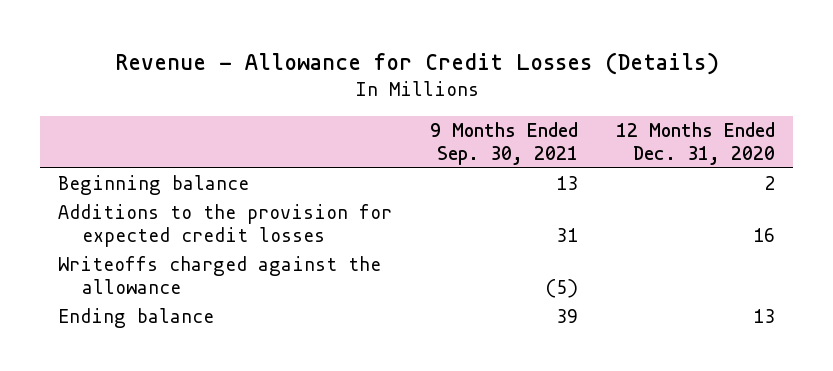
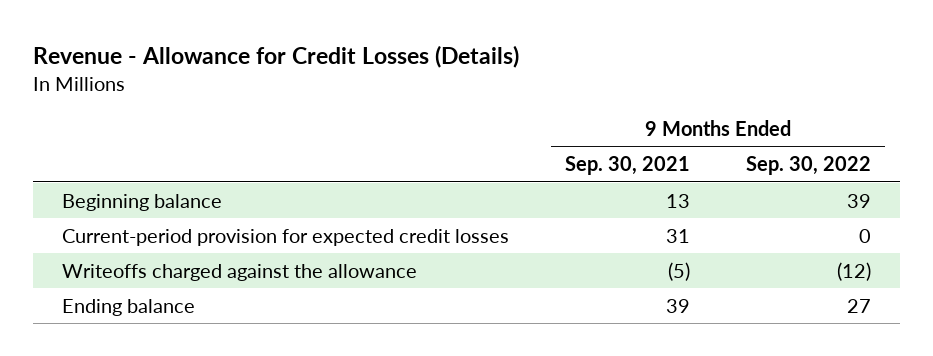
[615,121,775,165] 12 Months Ended Dec. 31, 2020 -> none
none -> [746,156,872,176] Sep. 30, 2022
[58,203,393,248] Additions to the provision for expected credit losses -> [61,228,509,246] Current-period provision for expected credit losses

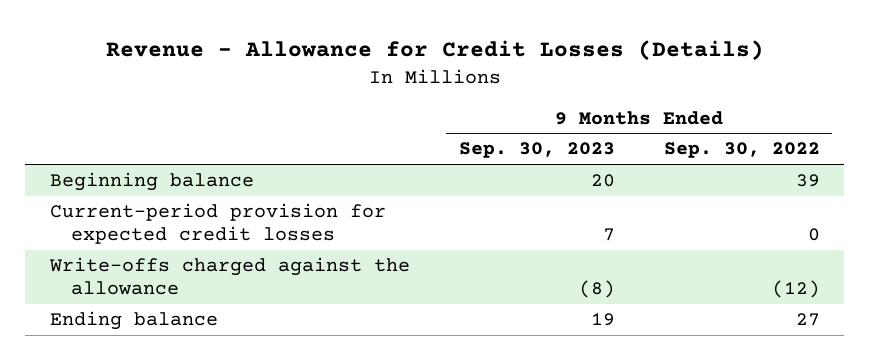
[564,156,690,176] Sep. 30, 2021 -> none
none -> [458,142,615,159] Sep. 30, 2023
[61,263,417,281] Writeoffs charged against the allowance -> [48,257,410,296] Write-offs charged against the allowance

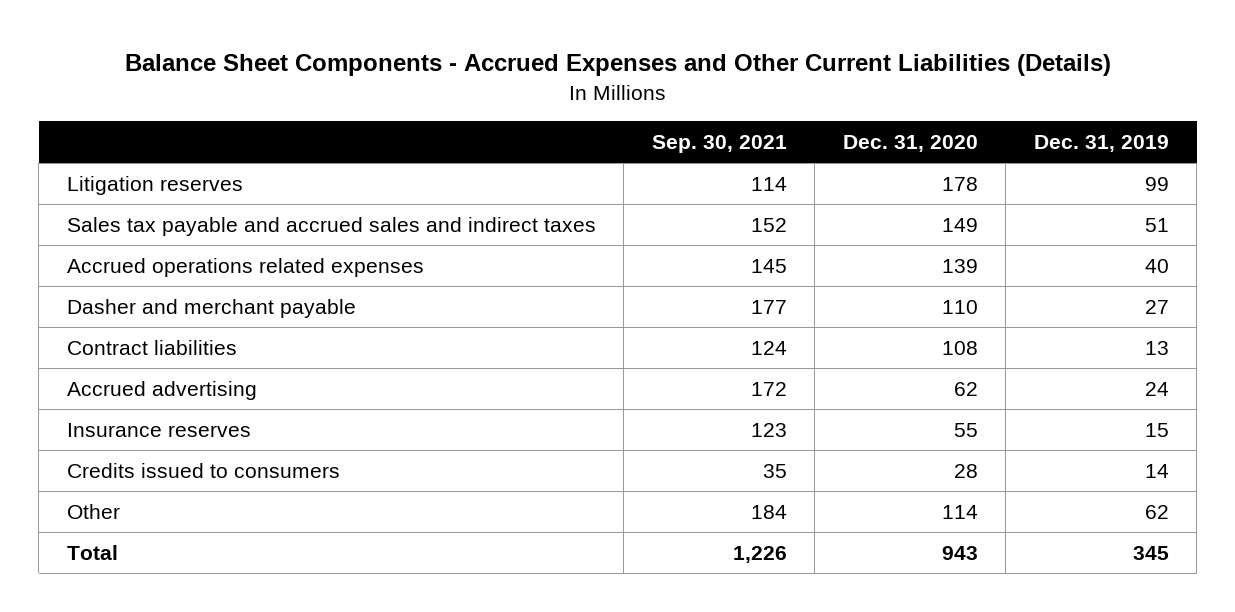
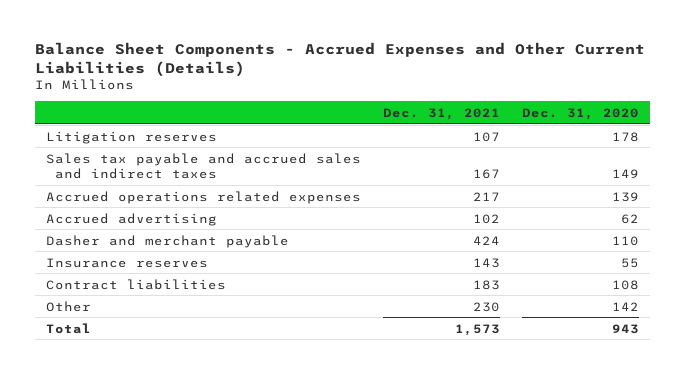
[651,134,787,153] Sep. 30, 2021 -> none
[1033,134,1169,152] Dec. 31, 2019 -> none
none -> [382,107,500,120] Dec. 31, 2021
[66,298,356,318] Dasher and merchant payable -> [45,234,289,248] Dasher and merchant payable
[66,462,340,478] Credits issued to consumers -> none
[66,339,237,355] Contract liabilities -> [45,278,226,290] Contract liabilities
[941,504,978,519] 114 -> [611,301,639,311] 142

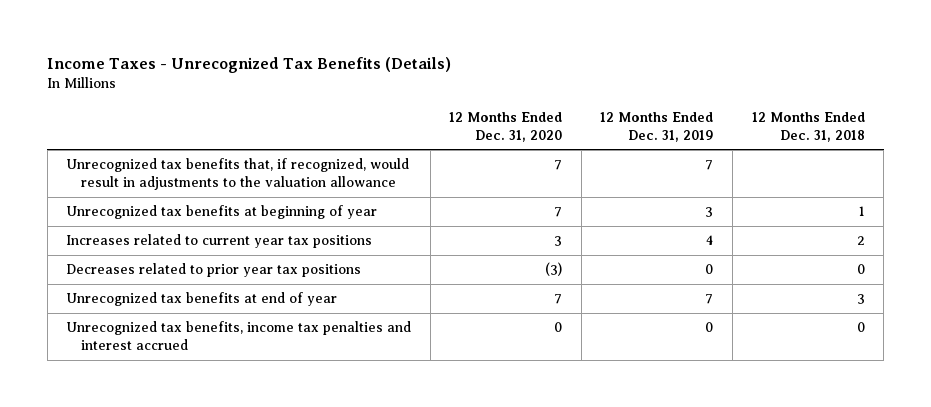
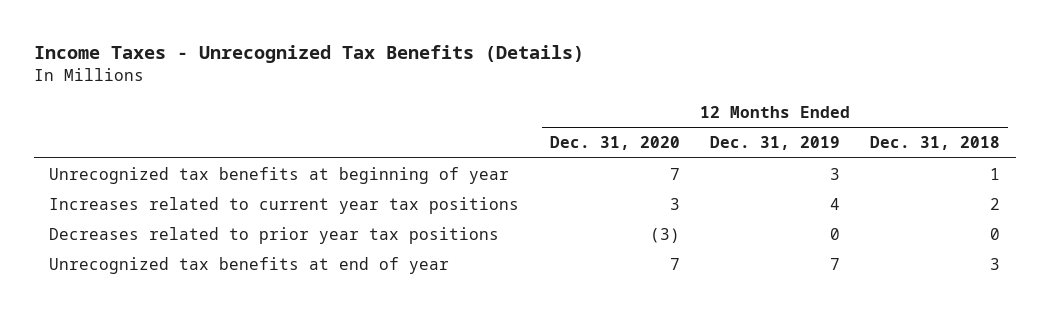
[66,158,410,191] Unrecognized tax benefits that, if recognized, would result in adjustments to the valuation allowance -> none
[66,321,412,351] Unrecognized tax benefits, income tax penalties and interest accrued -> none

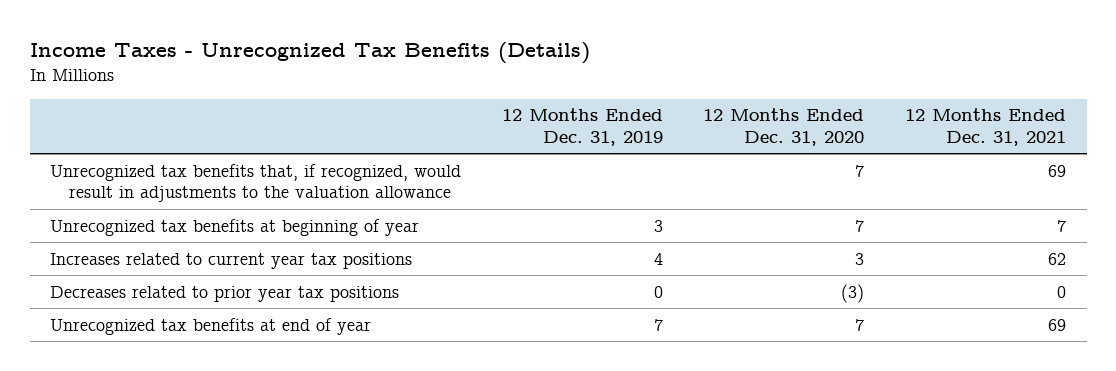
[870,136,1001,151] Dec. 31, 2018 -> none
none -> [905,108,1067,146] 12 Months Ended Dec. 31, 2021
none -> [49,163,461,203] Unrecognized tax benefits that, if recognized, would result in adjustments to the valuation allowance

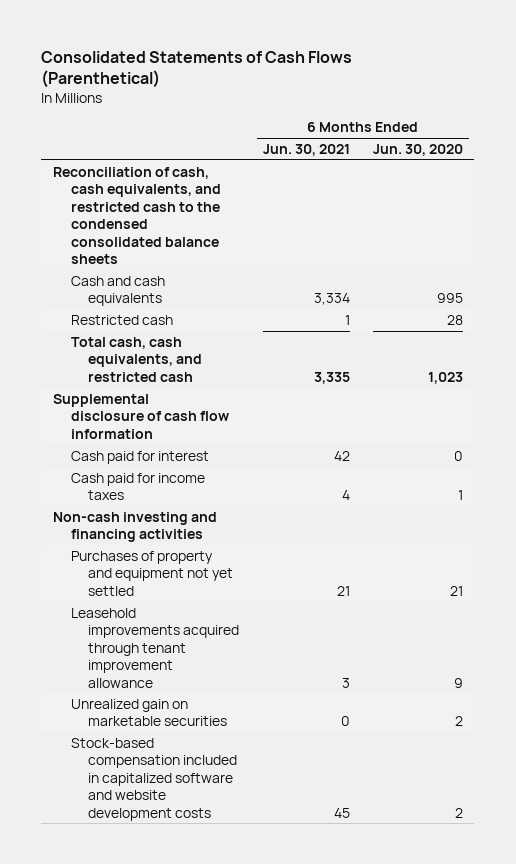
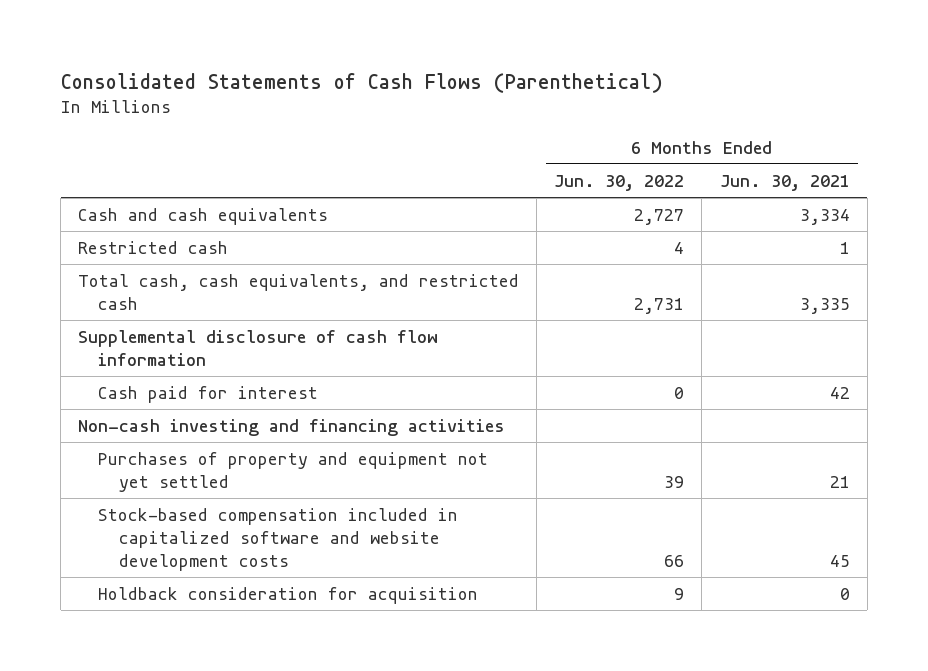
[372,143,463,156] Jun. 30, 2020 -> none
none -> [554,174,685,191] Jun. 30, 2022
[52,166,221,265] Reconciliation of cash, cash equivalents, and restricted cash to the condensed consolidated balance sheets -> none
[70,472,205,501] Cash paid for income taxes -> none
[70,607,240,688] Leasehold improvements acquired through tenant improvement allowance -> none
[70,698,228,727] Unrealized gain on marketable securities -> none
none -> [98,586,479,604] Holdback consideration for acquisition

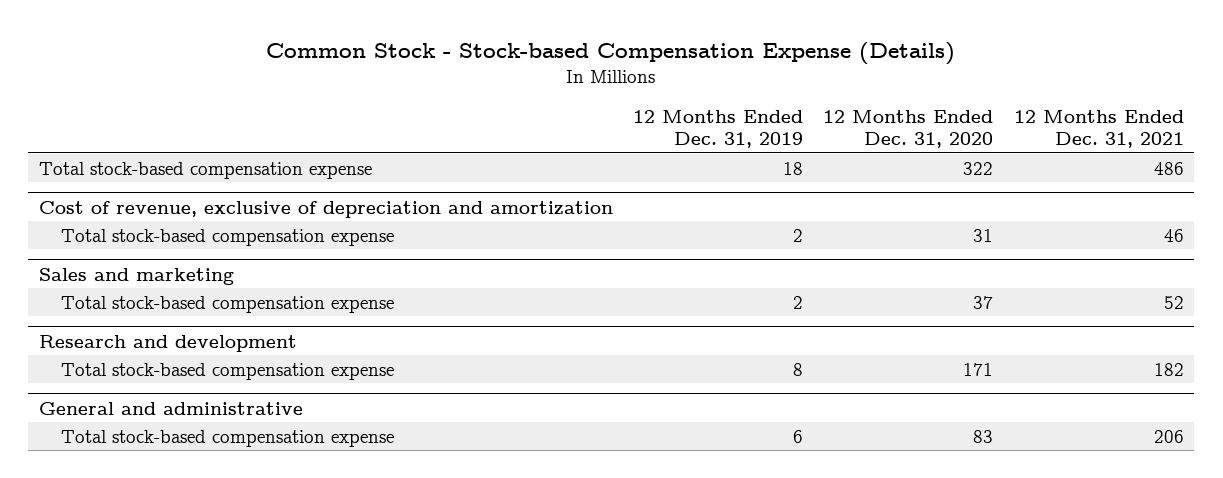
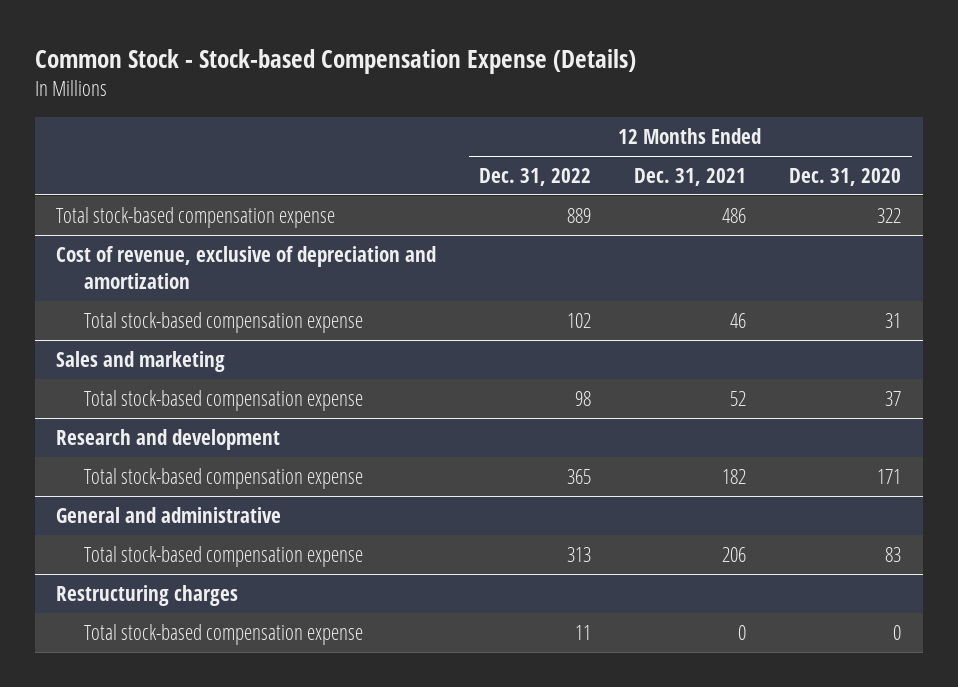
[633,110,804,148] 12 Months Ended Dec. 31, 2019 -> none
none -> [479,167,592,186] Dec. 31, 2022
none -> [56,584,239,606] Restructuring charges
none -> [84,623,364,645] Total stock-based compensation expense

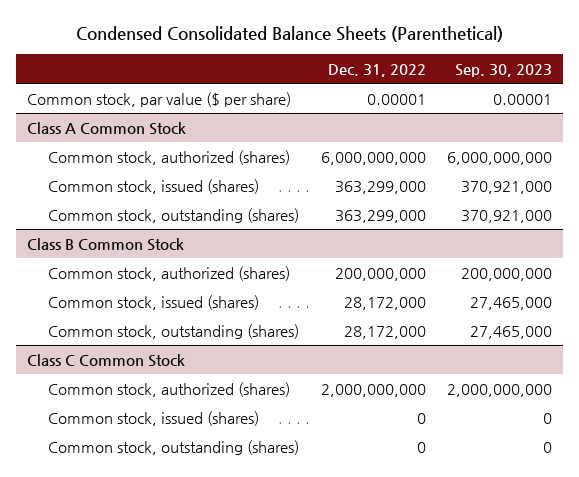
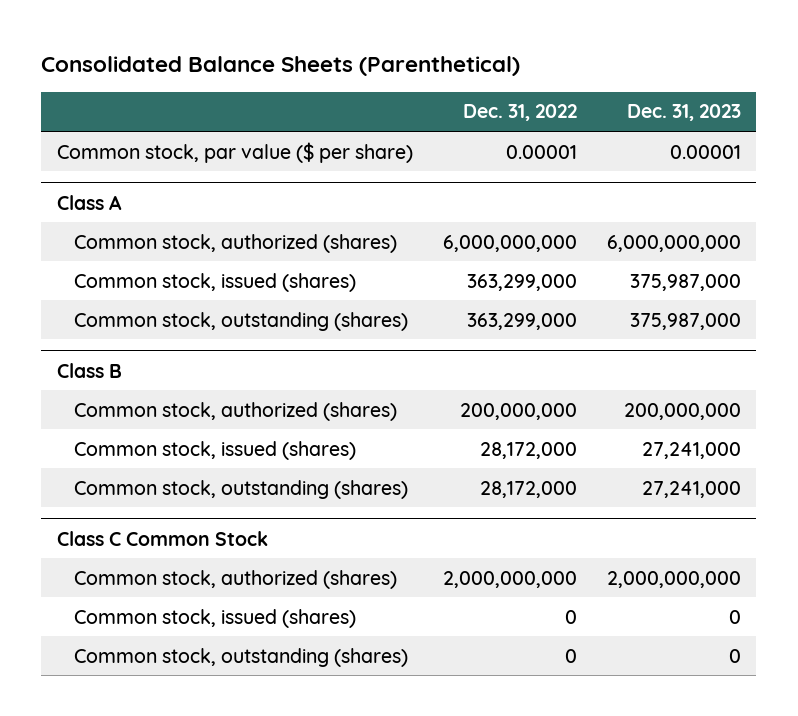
[75,26,503,43] Condensed Consolidated Balance Sheets (Parenthetical) -> [41,56,521,77] Consolidated Balance Sheets (Parenthetical)
[455,64,553,78] Sep. 30, 2023 -> none
none -> [627,104,742,122] Dec. 31, 2023
[27,121,187,135] Class A Common Stock -> [56,194,122,210] Class A
[27,237,185,251] Class B Common Stock -> [56,362,122,378] Class B

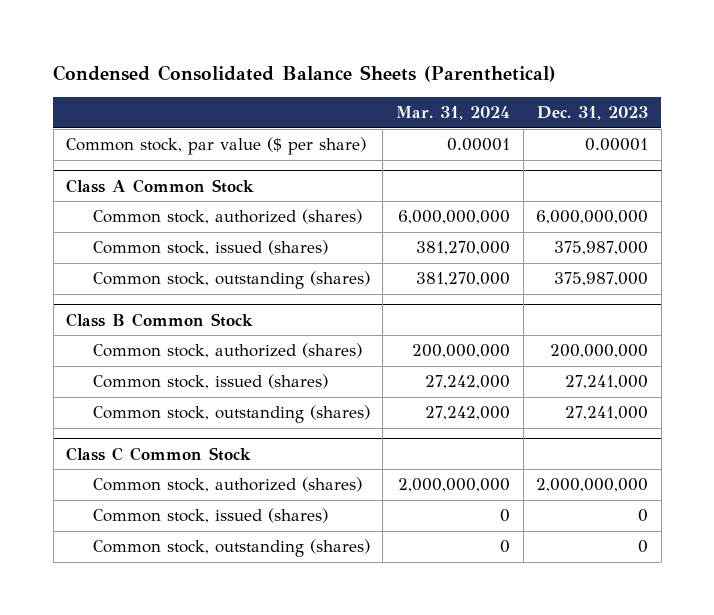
[41,56,521,77] Consolidated Balance Sheets (Parenthetical) -> [53,64,557,82] Condensed Consolidated Balance Sheets (Parenthetical)
[462,104,577,122] Dec. 31, 2022 -> none
none -> [395,106,510,121] Mar. 31, 2024
[56,194,122,210] Class A -> [66,178,255,193] Class A Common Stock
[56,362,122,378] Class B -> [66,312,254,327] Class B Common Stock

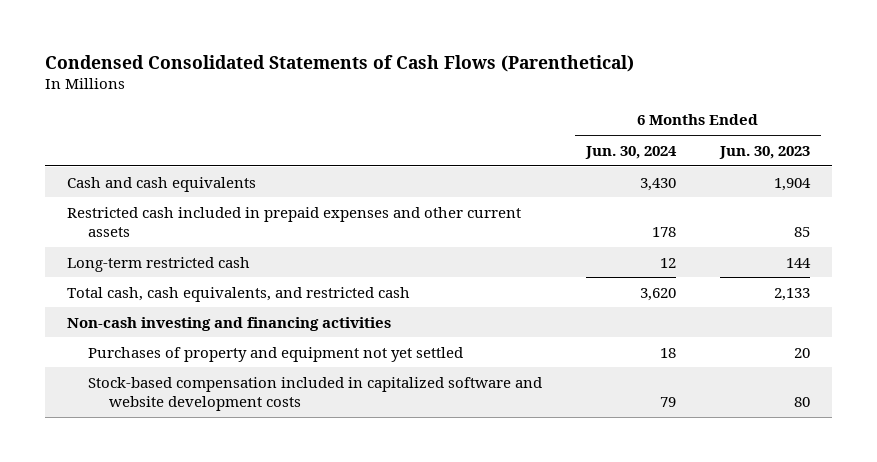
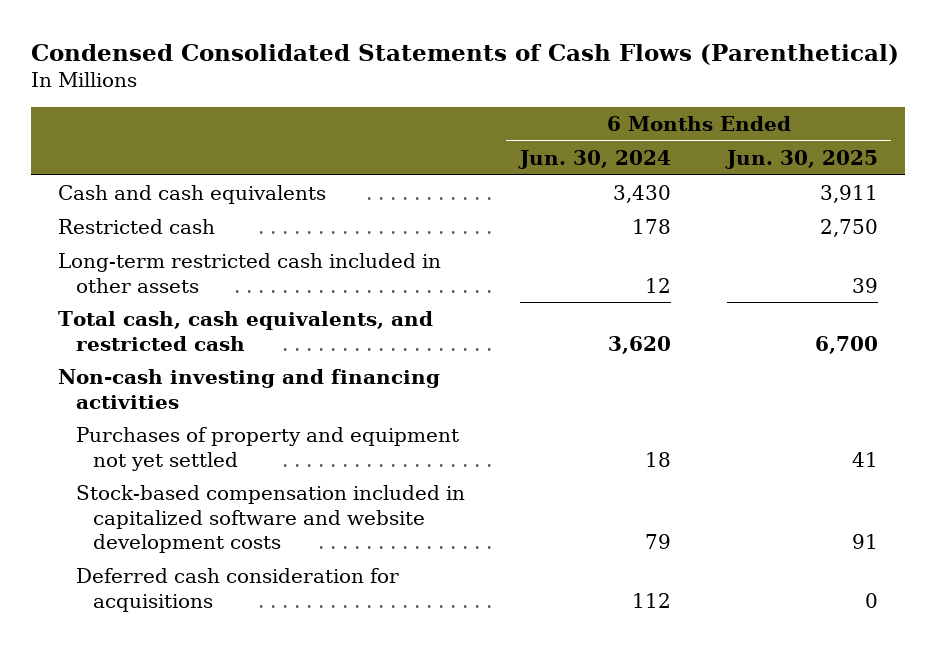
[719,145,811,159] Jun. 30, 2023 -> none
none -> [724,149,878,169] Jun. 30, 2025
[67,206,522,238] Restricted cash included in prepaid expenses and other current assets -> [58,219,216,235] Restricted cash
[67,256,251,272] Long-term restricted cash -> [58,253,442,293] Long-term restricted cash included in other assets
none -> [75,568,399,612] Deferred cash consideration for acquisitions

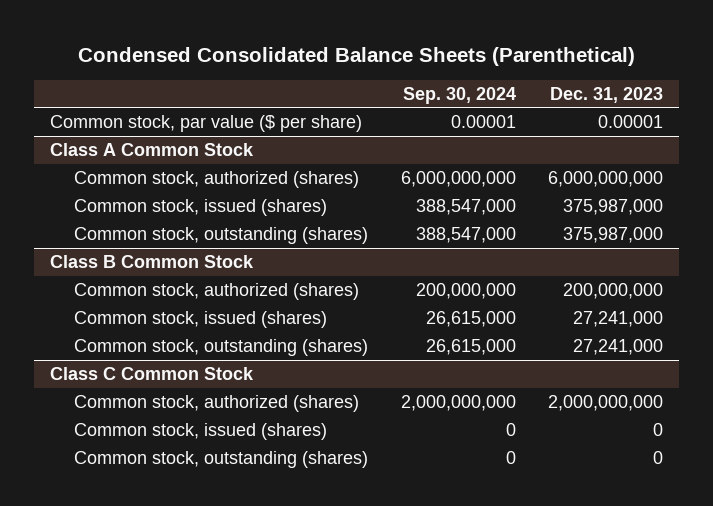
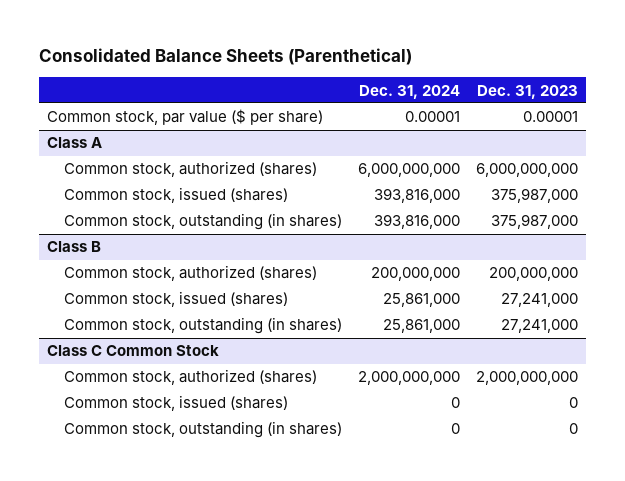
[77,46,635,66] Condensed Consolidated Balance Sheets (Parenthetical) -> [39,48,413,66] Consolidated Balance Sheets (Parenthetical)
[402,86,516,104] Sep. 30, 2024 -> none
none -> [359,84,461,99] Dec. 31, 2024
[50,142,255,156] Class A Common Stock -> [47,137,103,149] Class A
[74,226,369,244] Common stock, outstanding (shares) -> [64,213,343,231] Common stock, outstanding (in shares)
[50,254,255,268] Class B Common Stock -> [47,241,102,253] Class B
[74,338,369,356] Common stock, outstanding (shares) -> [64,317,343,335] Common stock, outstanding (in shares)
[74,450,369,468] Common stock, outstanding (shares) -> [64,421,343,439] Common stock, outstanding (in shares)

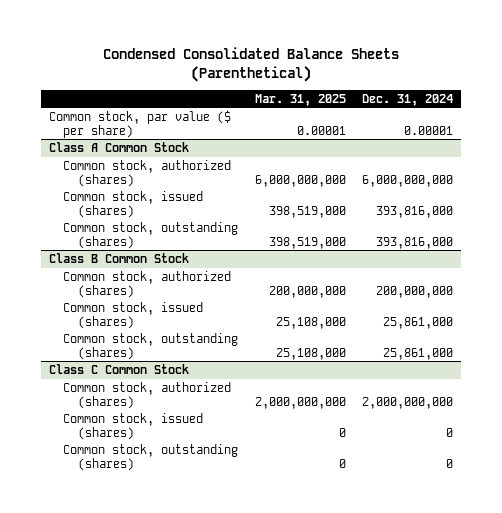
[39,48,413,66] Consolidated Balance Sheets (Parenthetical) -> [102,47,399,82] Condensed Consolidated Balance Sheets (Parenthetical)
[477,84,579,99] Dec. 31, 2023 -> none
none -> [254,93,346,106] Mar. 31, 2025
[47,137,103,149] Class A -> [48,141,189,152] Class A Common Stock
[64,213,343,231] Common stock, outstanding (in shares) -> [63,221,239,249] Common stock, outstanding (shares)
[47,241,102,253] Class B -> [48,252,189,263] Class B Common Stock
[64,317,343,335] Common stock, outstanding (in shares) -> [63,332,239,360] Common stock, outstanding (shares)
[64,421,343,439] Common stock, outstanding (in shares) -> [63,443,239,471] Common stock, outstanding (shares)

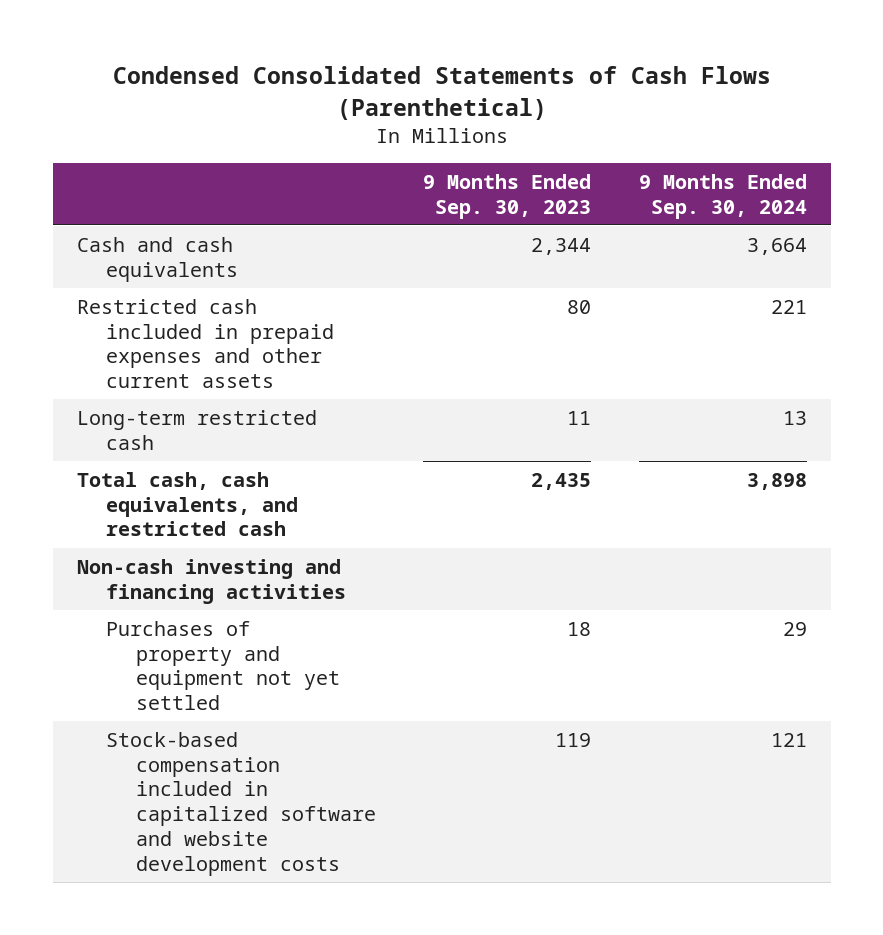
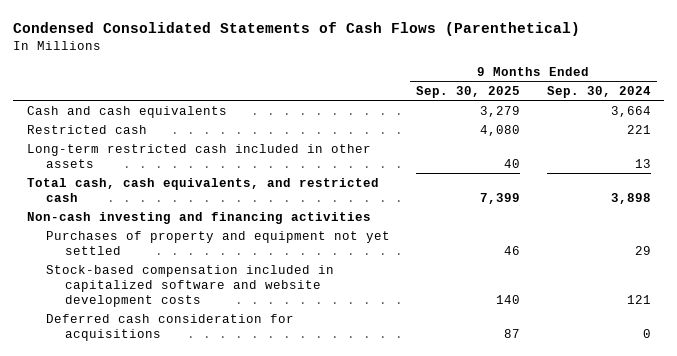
[423,173,592,219] 9 Months Ended Sep. 30, 2023 -> none
none -> [416,86,521,99] Sep. 30, 2025
[76,298,335,389] Restricted cash included in prepaid expenses and other current assets -> [26,124,147,134] Restricted cash
[76,409,317,450] Long-term restricted cash -> [26,143,371,168] Long-term restricted cash included in other assets
none -> [45,313,294,341] Deferred cash consideration for acquisitions

